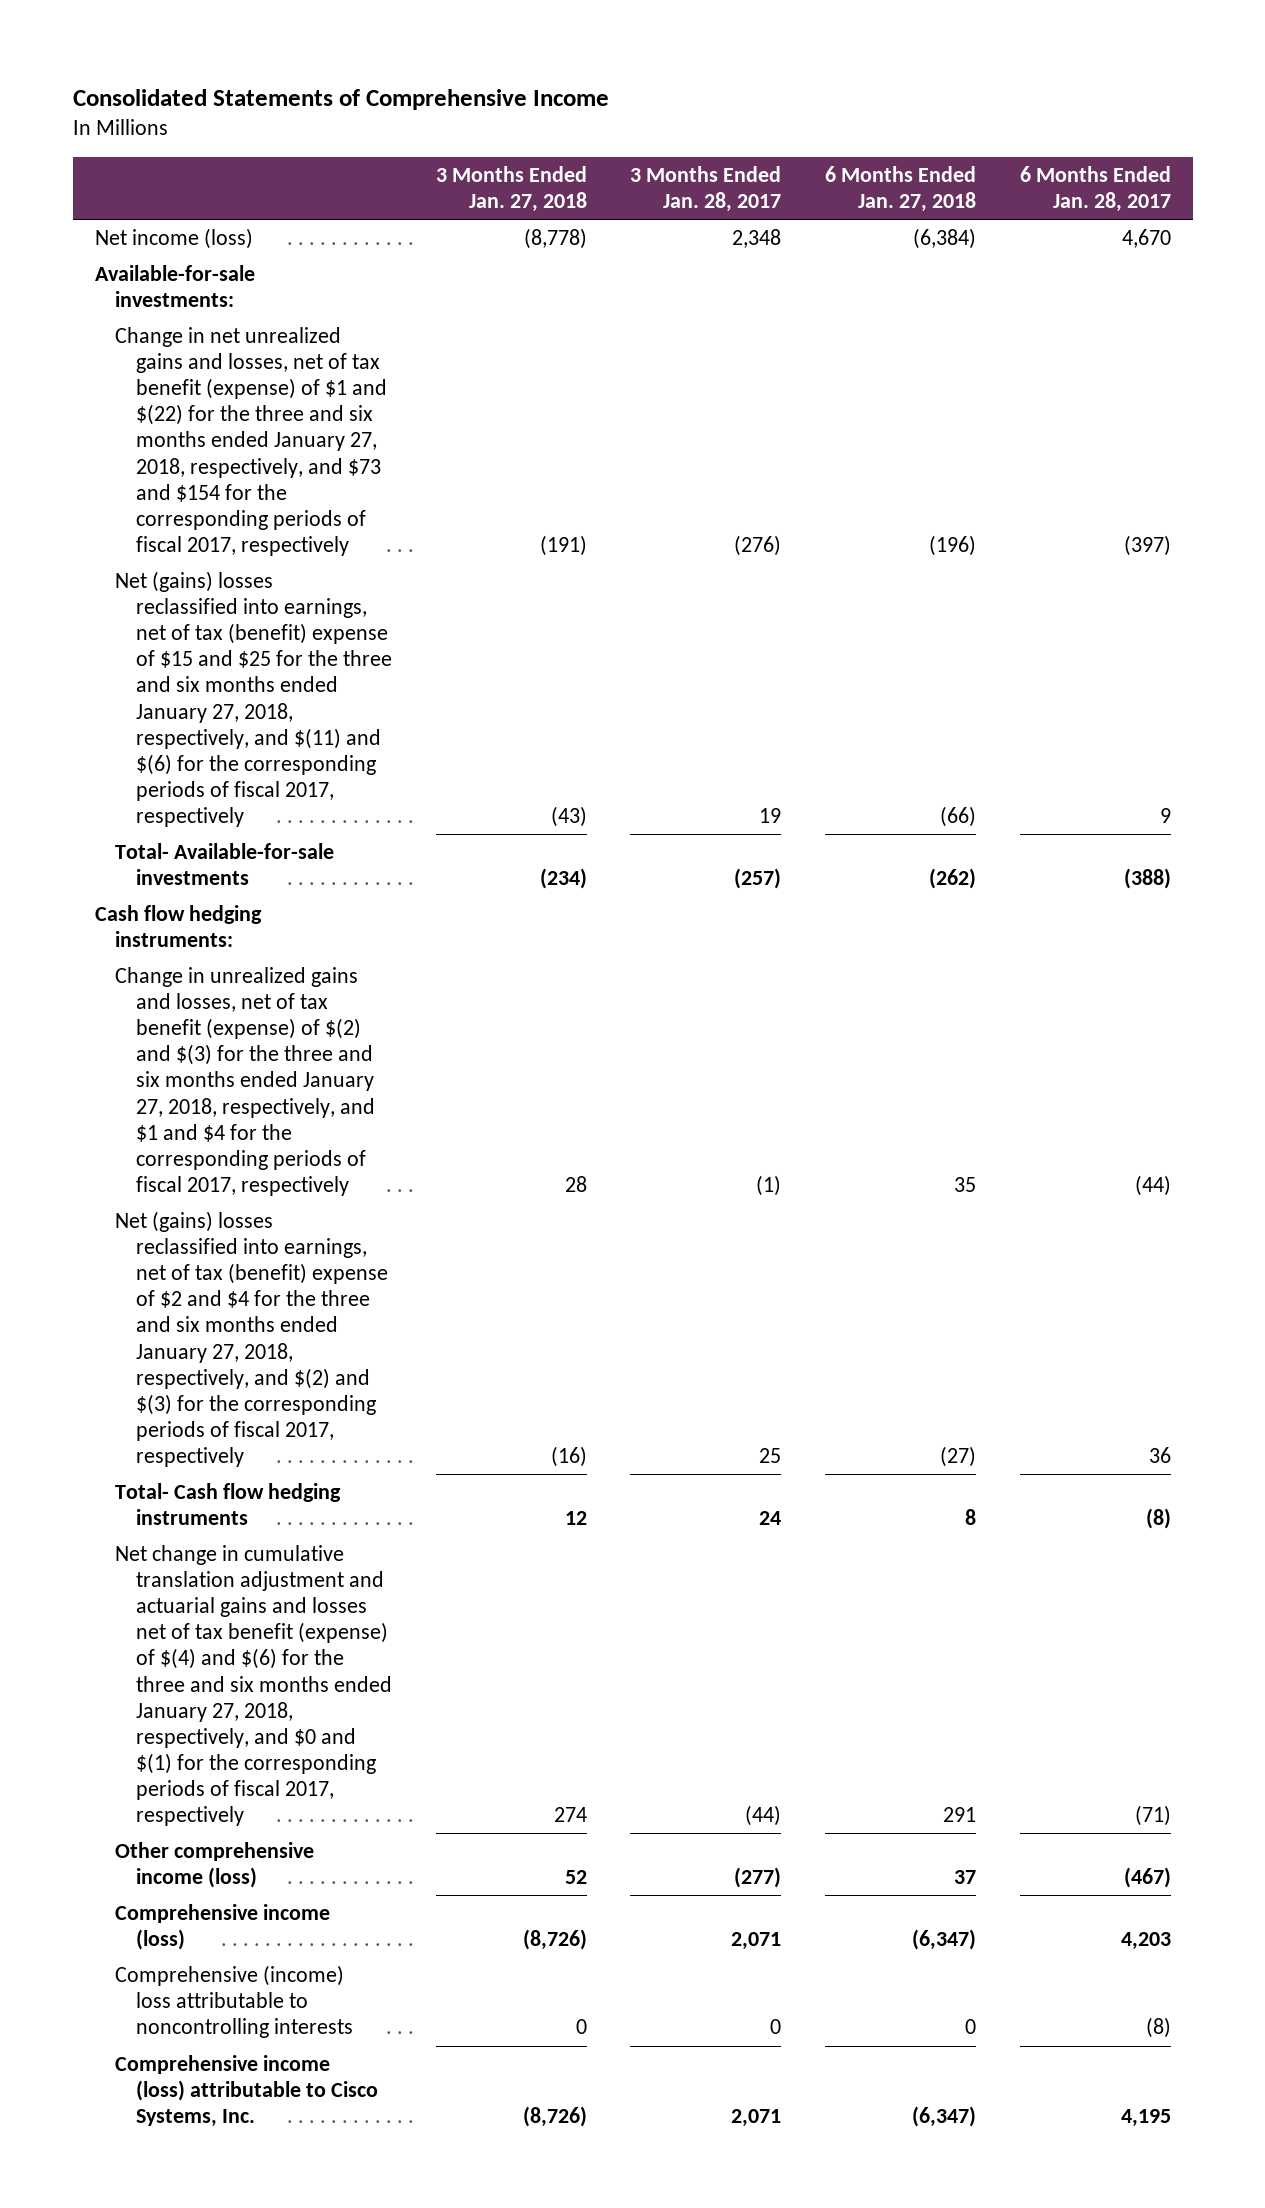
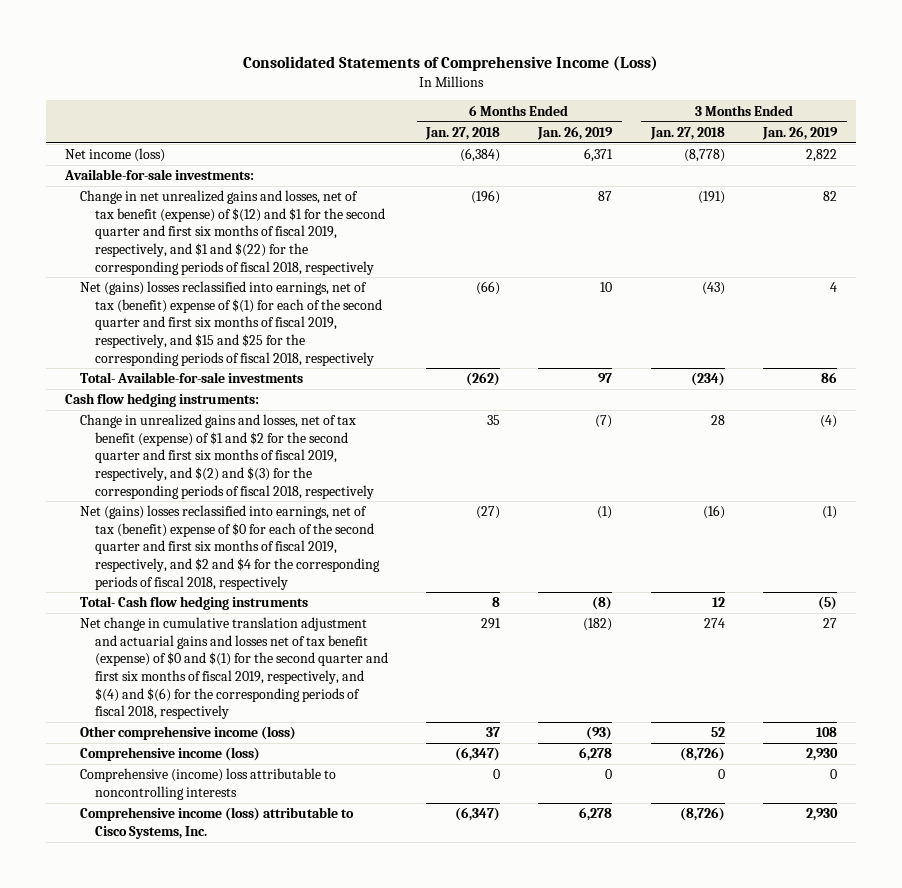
[72,89,609,111] Consolidated Statements of Comprehensive Income -> [243,55,659,71] Consolidated Statements of Comprehensive Income (Loss)
[630,165,782,213] 3 Months Ended Jan. 28, 2017 -> none
[1019,165,1171,213] 6 Months Ended Jan. 28, 2017 -> none
none -> [537,125,614,140] Jan. 26, 2019
none -> [761,125,838,140] Jan. 26, 2019
[115,327,388,556] Change in net unrealized gains and losses, net of tax benefit (expense) of $1 and $(22) for the three and six months ended January 27, 2018, respectively, and $73 and $154 for the corresponding periods of fiscal 2017, respectively -> [80,190,385,275] Change in net unrealized gains and losses, net of tax benefit (expense) of $(12) and $1 for the second quarter and first six months of fiscal 2019, respectively, and $1 and $(22) for the corresponding periods of fiscal 2018, respectively
[115,571,393,827] Net (gains) losses reclassified into earnings, net of tax (benefit) expense of $15 and $25 for the three and six months ended January 27, 2018, respectively, and $(11) and $(6) for the corresponding periods of fiscal 2017, respectively -> [80,281,382,366] Net (gains) losses reclassified into earnings, net of tax (benefit) expense of $(1) for each of the second quarter and first six months of fiscal 2019, respectively, and $15 and $25 for the corresponding periods of fiscal 2018, respectively
[115,967,376,1196] Change in unrealized gains and losses, net of tax benefit (expense) of $(2) and $(3) for the three and six months ended January 27, 2018, respectively, and $1 and $4 for the corresponding periods of fiscal 2017, respectively -> [80,414,374,499] Change in unrealized gains and losses, net of tax benefit (expense) of $1 and $2 for the second quarter and first six months of fiscal 2019, respectively, and $(2) and $(3) for the corresponding periods of fiscal 2018, respectively
[115,1211,389,1467] Net (gains) losses reclassified into earnings, net of tax (benefit) expense of $2 and $4 for the three and six months ended January 27, 2018, respectively, and $(2) and $(3) for the corresponding periods of fiscal 2017, respectively -> [80,505,380,590] Net (gains) losses reclassified into earnings, net of tax (benefit) expense of $0 for each of the second quarter and first six months of fiscal 2019, respectively, and $2 and $4 for the corresponding periods of fiscal 2018, respectively
[115,1545,393,1826] Net change in cumulative translation adjustment and actuarial gains and losses net of tax benefit (expense) of $(4) and $(6) for the three and six months ended January 27, 2018, respectively, and $0 and $(1) for the corresponding periods of fiscal 2017, respectively -> [80,617,388,720] Net change in cumulative translation adjustment and actuarial gains and losses net of tax benefit (expense) of $0 and $(1) for the second quarter and first six months of fiscal 2019, respectively, and $(4) and $(6) for the corresponding periods of fiscal 2018, respectively

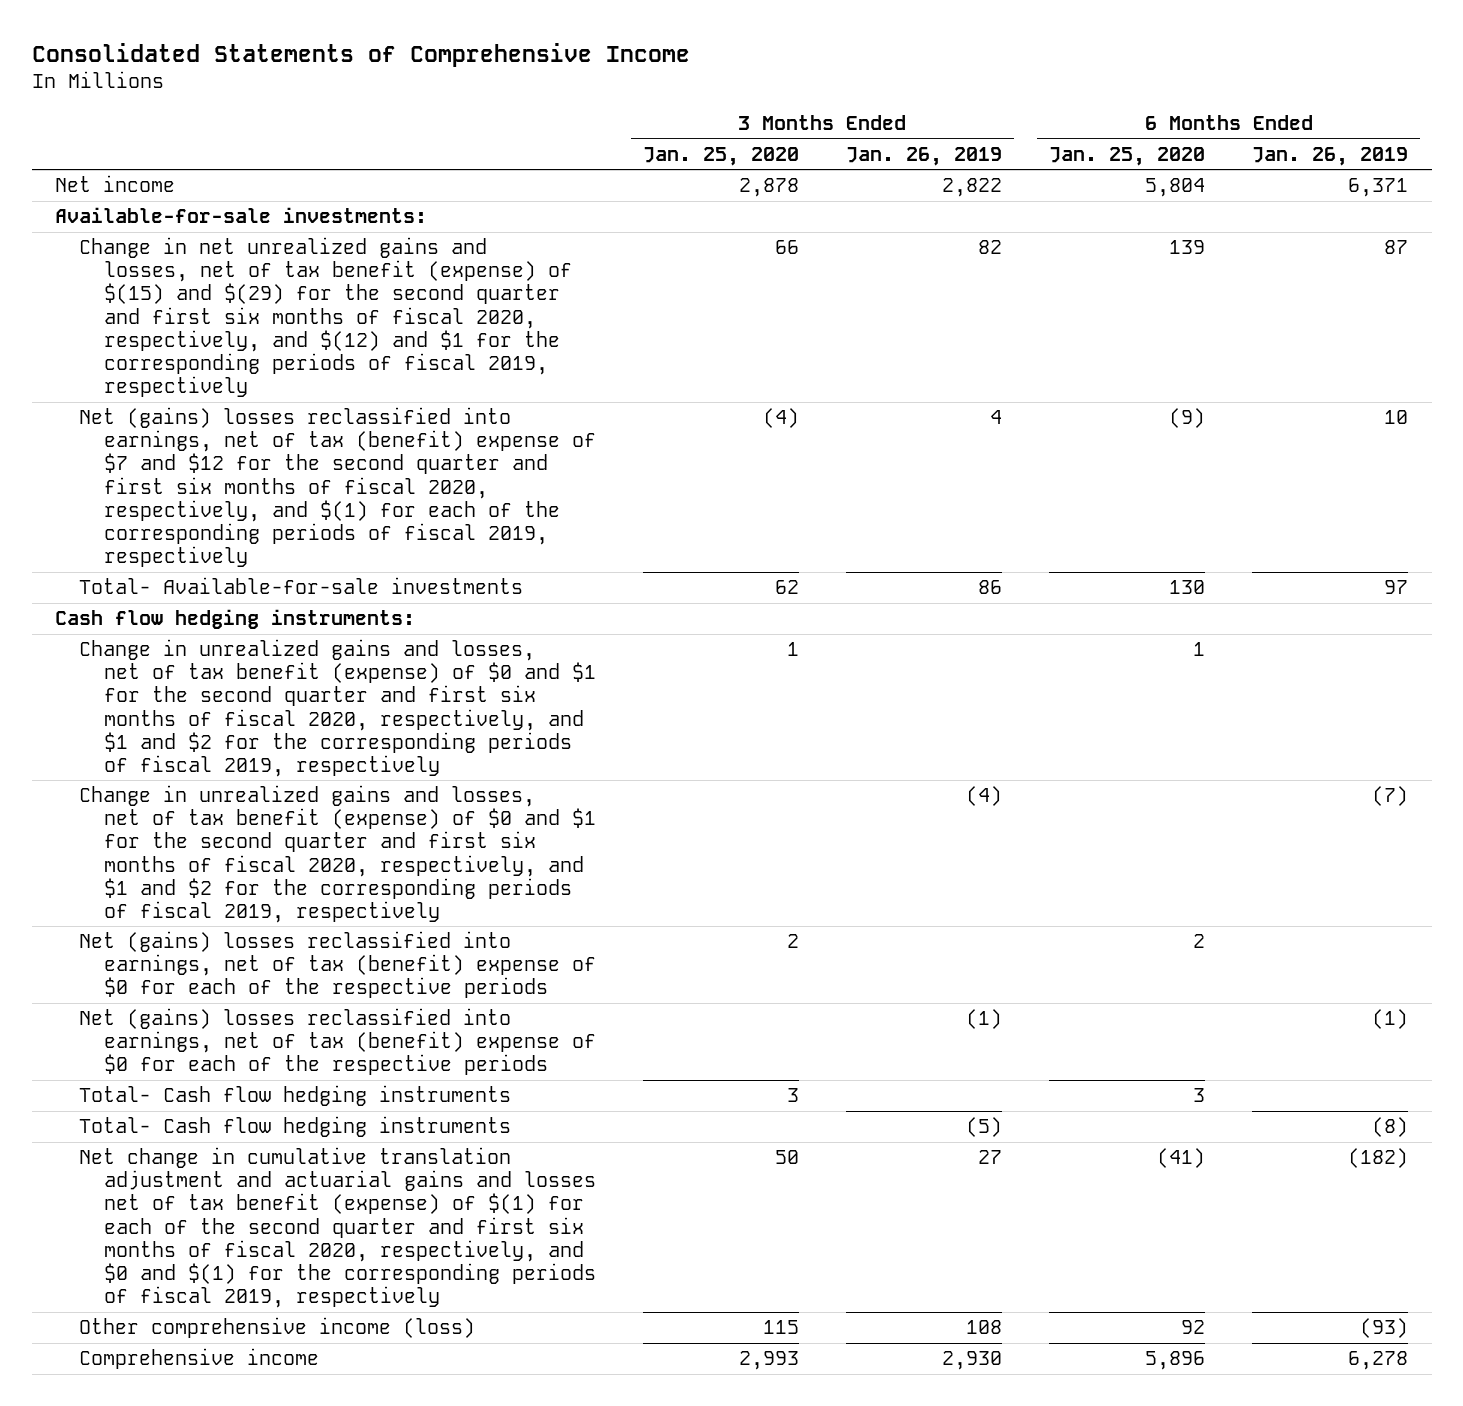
[243,55,659,71] Consolidated Statements of Comprehensive Income (Loss) -> [31,42,690,67] Consolidated Statements of Comprehensive Income
[425,126,501,140] Jan. 27, 2018 -> none
[649,126,725,140] Jan. 27, 2018 -> none
none -> [642,146,799,166] Jan. 25, 2020
none -> [1049,146,1206,166] Jan. 25, 2020
[65,148,166,163] Net income (loss) -> [55,175,176,193] Net income
[80,190,385,275] Change in net unrealized gains and losses, net of tax benefit (expense) of $(12) and $1 for the second quarter and first six months of fiscal 2019, respectively, and $1 and $(22) for the corresponding periods of fiscal 2018, respectively -> [79,237,572,398] Change in net unrealized gains and losses, net of tax benefit (expense) of $(15) and $(29) for the second quarter and first six months of fiscal 2020, respectively, and $(12) and $1 for the corresponding periods of fiscal 2019, respectively
[80,281,382,366] Net (gains) losses reclassified into earnings, net of tax (benefit) expense of $(1) for each of the second quarter and first six months of fiscal 2019, respectively, and $15 and $25 for the corresponding periods of fiscal 2018, respectively -> [79,407,596,568] Net (gains) losses reclassified into earnings, net of tax (benefit) expense of $7 and $12 for the second quarter and first six months of fiscal 2020, respectively, and $(1) for each of the corresponding periods of fiscal 2019, respectively
none -> [79,639,596,777] Change in unrealized gains and losses, net of tax benefit (expense) of $0 and $1 for the second quarter and first six months of fiscal 2020, respectively, and $1 and $2 for the corresponding periods of fiscal 2019, respectively
[80,414,374,499] Change in unrealized gains and losses, net of tax benefit (expense) of $1 and $2 for the second quarter and first six months of fiscal 2019, respectively, and $(2) and $(3) for the corresponding periods of fiscal 2018, respectively -> [79,785,596,923] Change in unrealized gains and losses, net of tax benefit (expense) of $0 and $1 for the second quarter and first six months of fiscal 2020, respectively, and $1 and $2 for the corresponding periods of fiscal 2019, respectively
none -> [79,931,596,999] Net (gains) losses reclassified into earnings, net of tax (benefit) expense of $0 for each of the respective periods
[80,505,380,590] Net (gains) losses reclassified into earnings, net of tax (benefit) expense of $0 for each of the second quarter and first six months of fiscal 2019, respectively, and $2 and $4 for the corresponding periods of fiscal 2018, respectively -> [79,1008,596,1076] Net (gains) losses reclassified into earnings, net of tax (benefit) expense of $0 for each of the respective periods
none -> [79,1085,512,1107] Total- Cash flow hedging instruments
[80,617,388,720] Net change in cumulative translation adjustment and actuarial gains and losses net of tax benefit (expense) of $0 and $(1) for the second quarter and first six months of fiscal 2019, respectively, and $(4) and $(6) for the corresponding periods of fiscal 2018, respectively -> [79,1147,596,1309] Net change in cumulative translation adjustment and actuarial gains and losses net of tax benefit (expense) of $(1) for each of the second quarter and first six months of fiscal 2020, respectively, and $0 and $(1) for the corresponding periods of fiscal 2019, respectively
[80,768,337,800] Comprehensive (income) loss attributable to noncontrolling interests -> none
[80,807,355,839] Comprehensive income (loss) attributable to Cisco Systems, Inc. -> none
[80,747,261,762] Comprehensive income (loss) -> [79,1348,320,1370] Comprehensive income

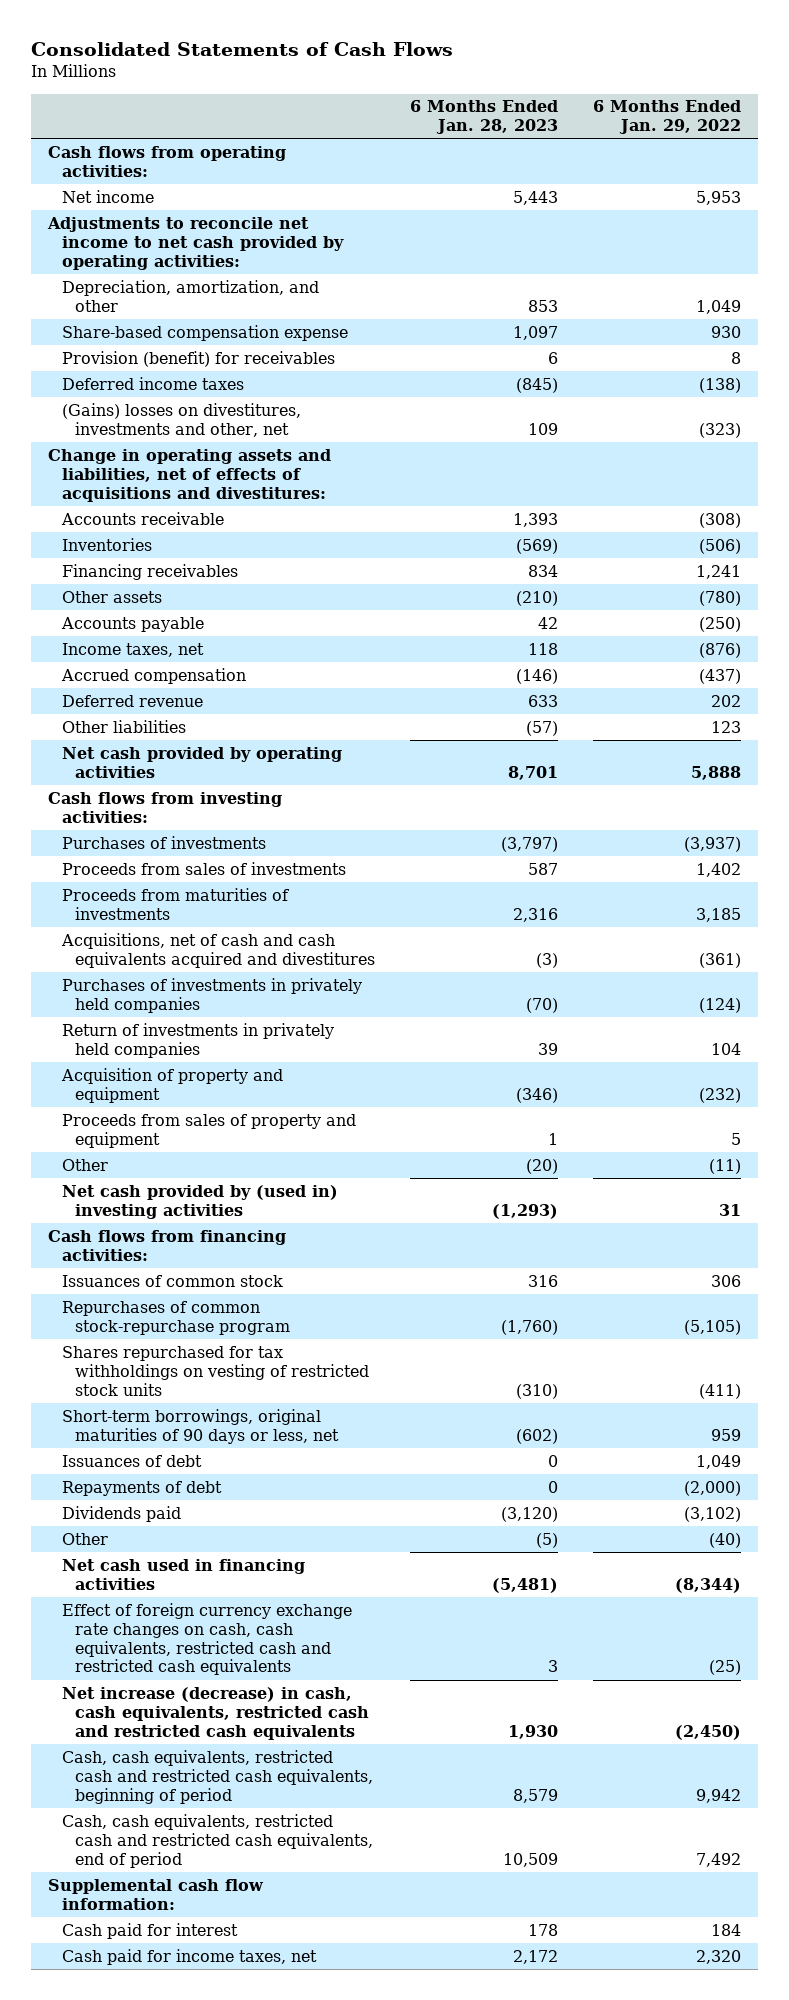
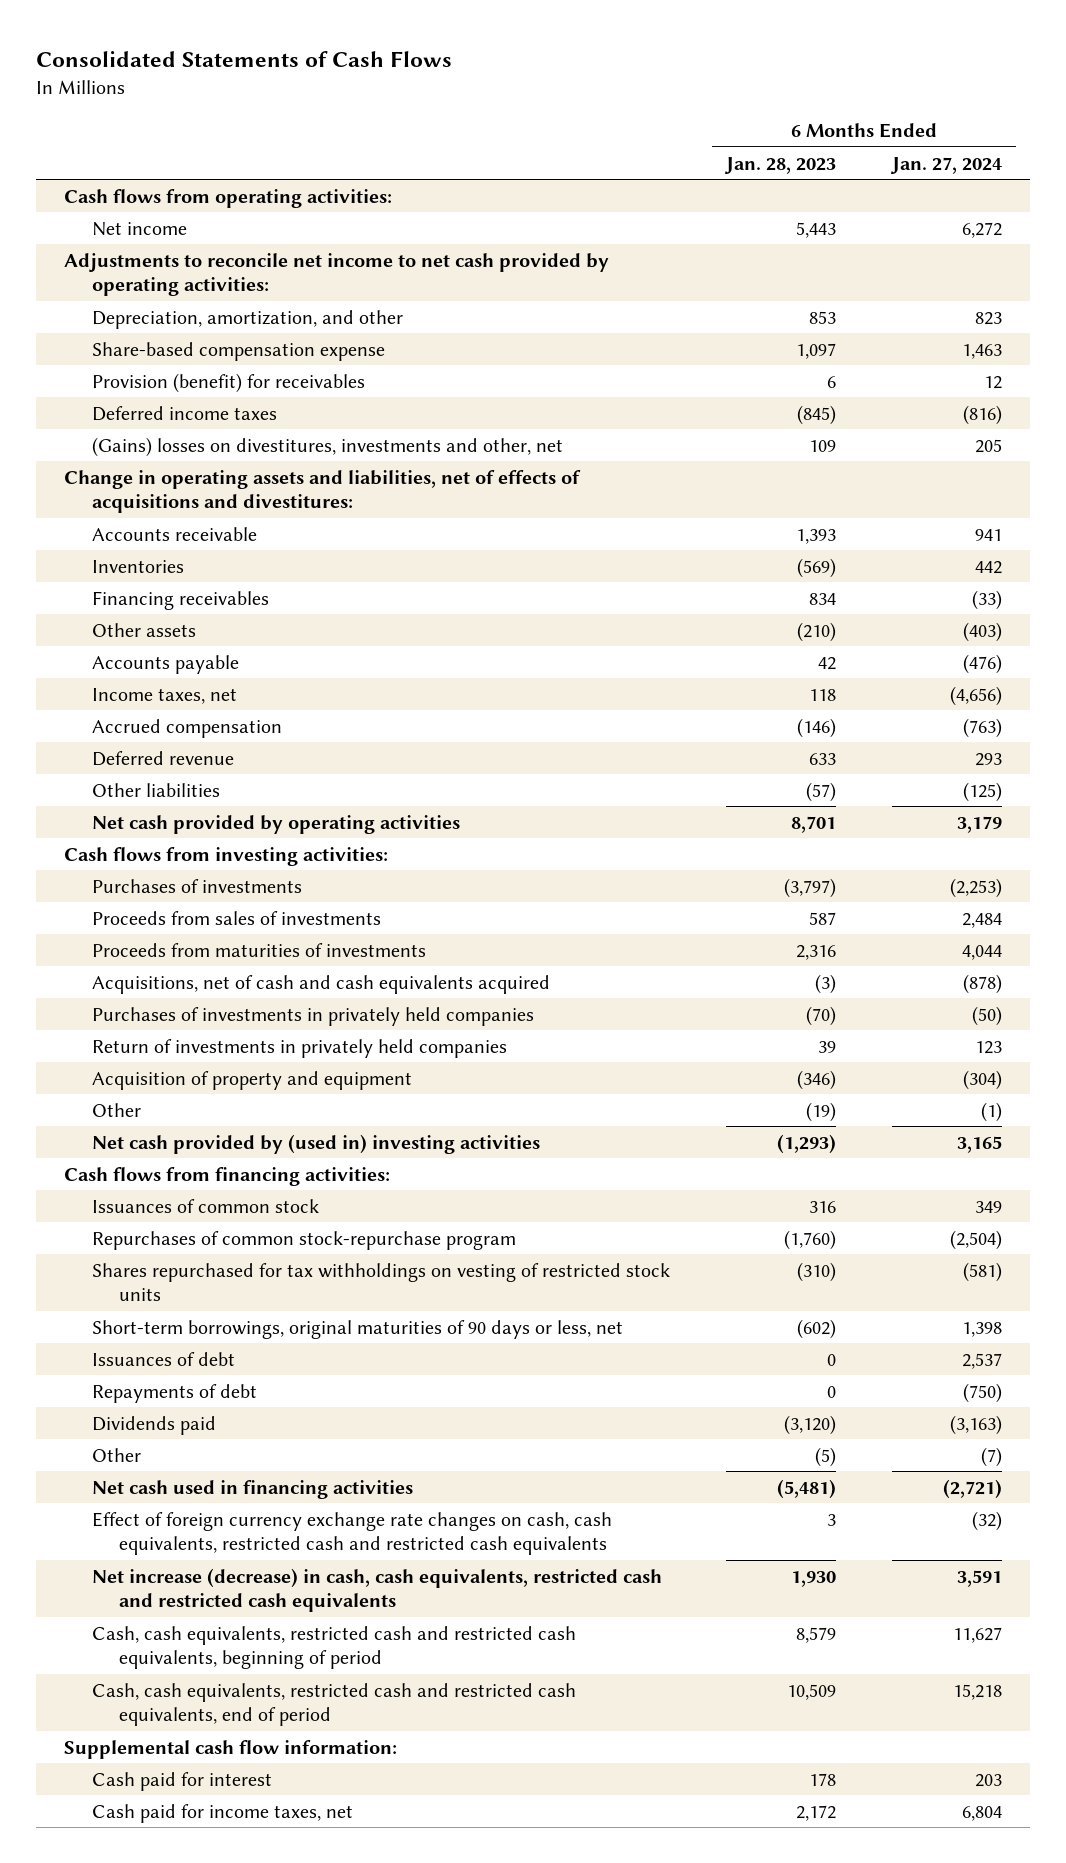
[592,100,741,135] 6 Months Ended Jan. 29, 2022 -> none
none -> [890,156,1003,174] Jan. 27, 2024
[60,932,375,968] Acquisitions, net of cash and cash equivalents acquired and divestitures -> [91,974,550,994] Acquisitions, net of cash and cash equivalents acquired
[61,1113,356,1148] Proceeds from sales of property and equipment -> none
[525,1158,558,1174] (20) -> [805,1101,836,1122] (19)

